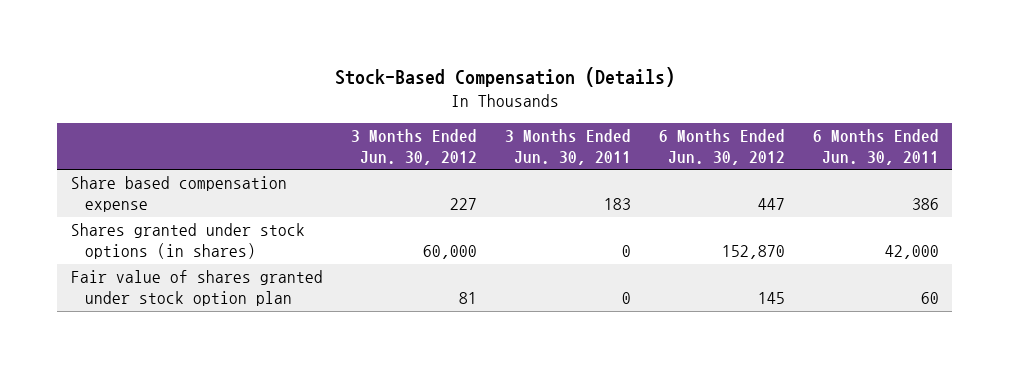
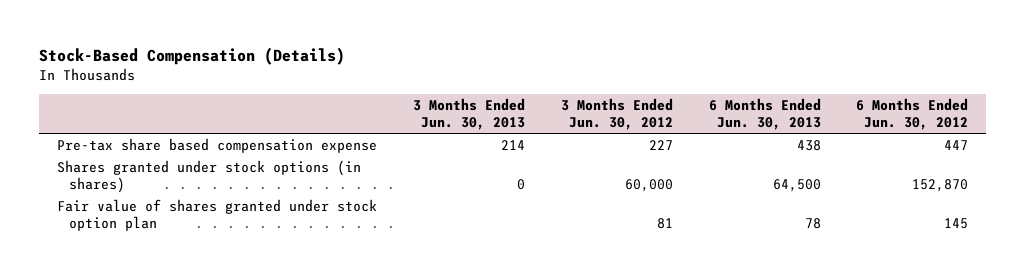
[504,128,631,165] 3 Months Ended Jun. 30, 2011 -> none
[812,128,939,165] 6 Months Ended Jun. 30, 2011 -> none
none -> [413,97,526,130] 3 Months Ended Jun. 30, 2013
none -> [708,97,821,130] 6 Months Ended Jun. 30, 2013
[71,176,288,213] Share based compensation expense -> [57,138,378,154] Pre-tax share based compensation expense

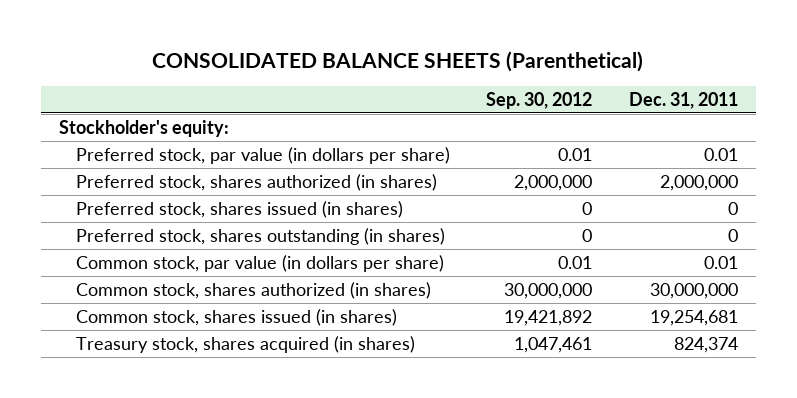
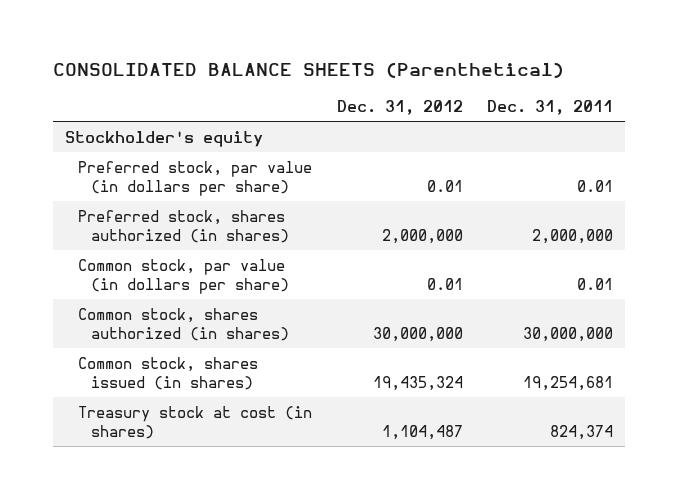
[486,91,593,109] Sep. 30, 2012 -> none
none -> [336,100,463,116] Dec. 31, 2012
[58,119,229,137] Stockholder's equity: -> [65,130,264,147] Stockholder's equity
[75,200,403,218] Preferred stock, shares issued (in shares) -> none
[75,227,445,245] Preferred stock, shares outstanding (in shares) -> none
[75,335,415,353] Treasury stock, shares acquired (in shares) -> [78,405,313,440] Treasury stock at cost (in shares)

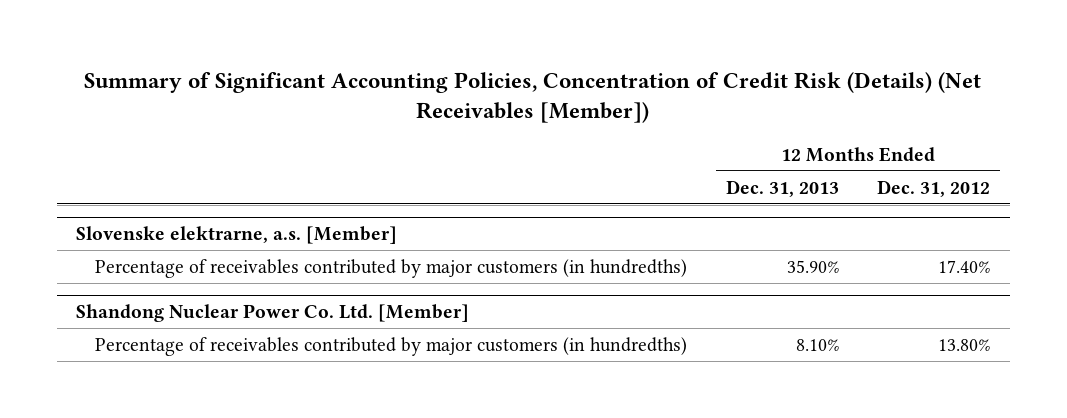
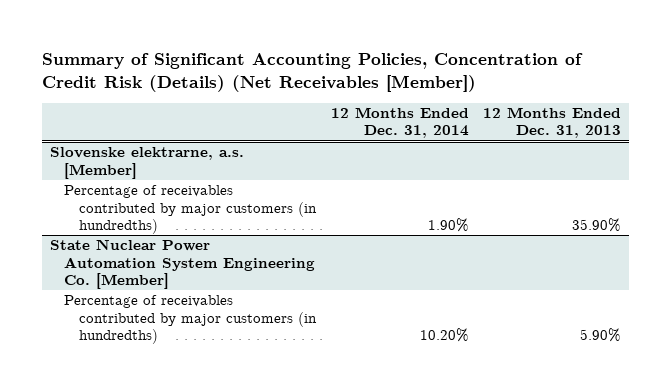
[877,179,991,197] Dec. 31, 2012 -> none
none -> [330,107,469,139] 12 Months Ended Dec. 31, 2014
[76,303,470,322] Shandong Nuclear Power Co. Ltd. [Member] -> none
none -> [49,239,316,289] State Nuclear Power Automation System Engineering Co. [Member]
[795,338,839,351] 8.10% -> [580,327,622,342] 5.90%

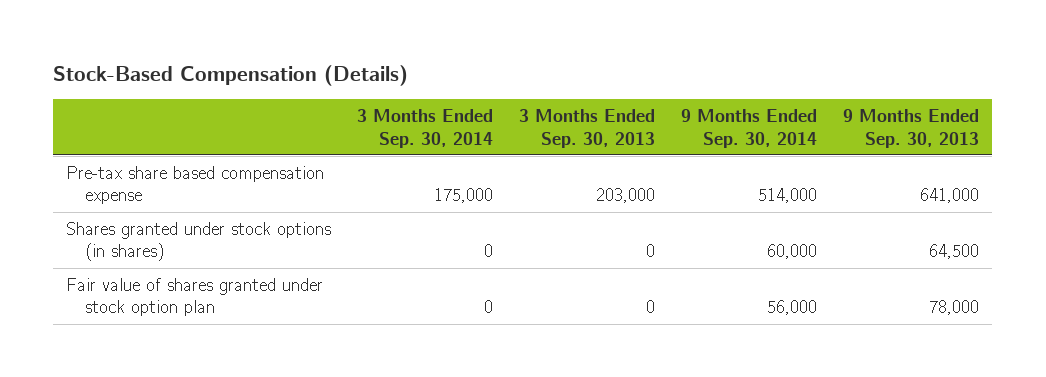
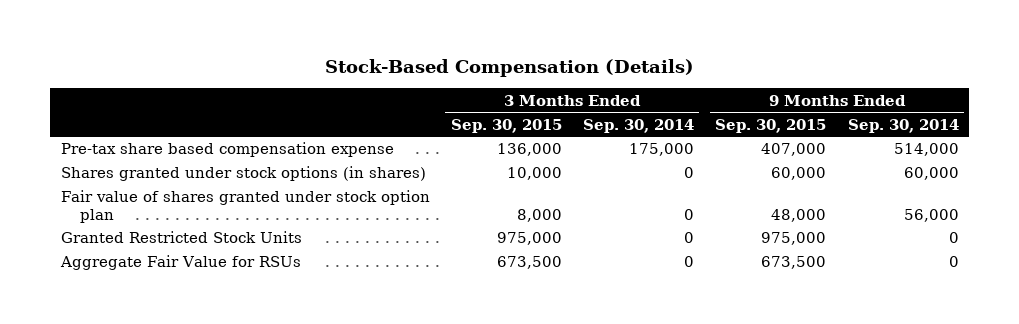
[519,108,656,148] 3 Months Ended Sep. 30, 2013 -> none
[843,108,980,148] 9 Months Ended Sep. 30, 2013 -> none
none -> [450,118,562,133] Sep. 30, 2015
none -> [715,118,827,133] Sep. 30, 2015
none -> [60,231,302,244] Granted Restricted Stock Units
none -> [59,255,301,271] Aggregate Fair Value for RSUs

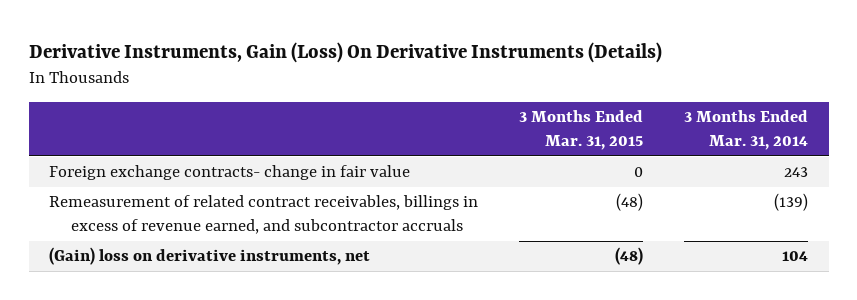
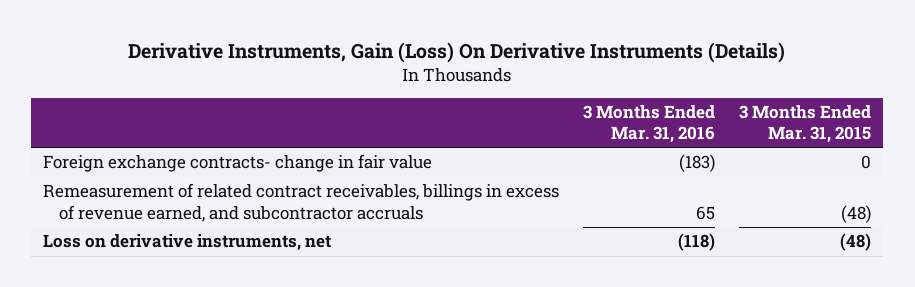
[684,110,809,150] 3 Months Ended Mar. 31, 2014 -> none
none -> [583,105,716,144] 3 Months Ended Mar. 31, 2016
[49,247,371,266] (Gain) loss on derivative instruments, net -> [43,234,332,252] Loss on derivative instruments, net

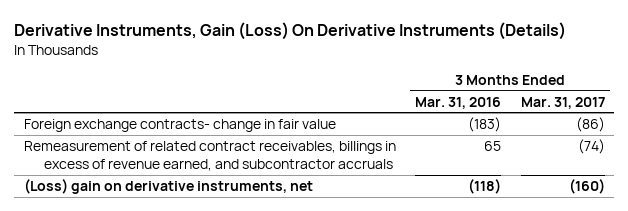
[739,105,872,144] 3 Months Ended Mar. 31, 2015 -> none
none -> [520,96,605,109] Mar. 31, 2017
[43,234,332,252] Loss on derivative instruments, net -> [23,179,313,195] (Loss) gain on derivative instruments, net

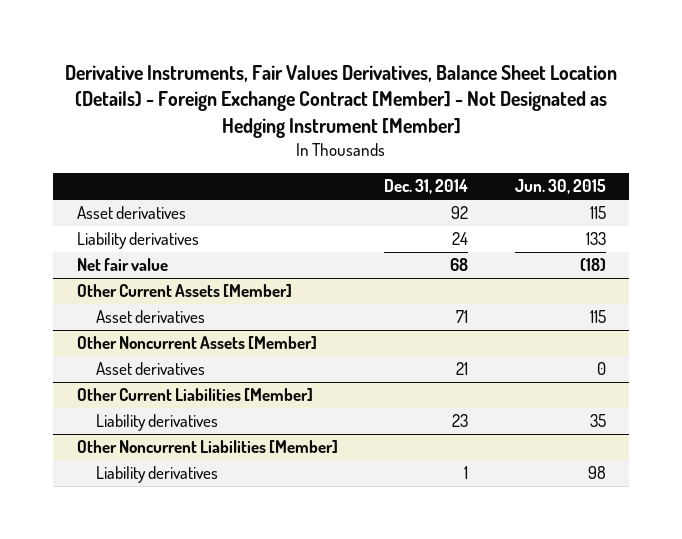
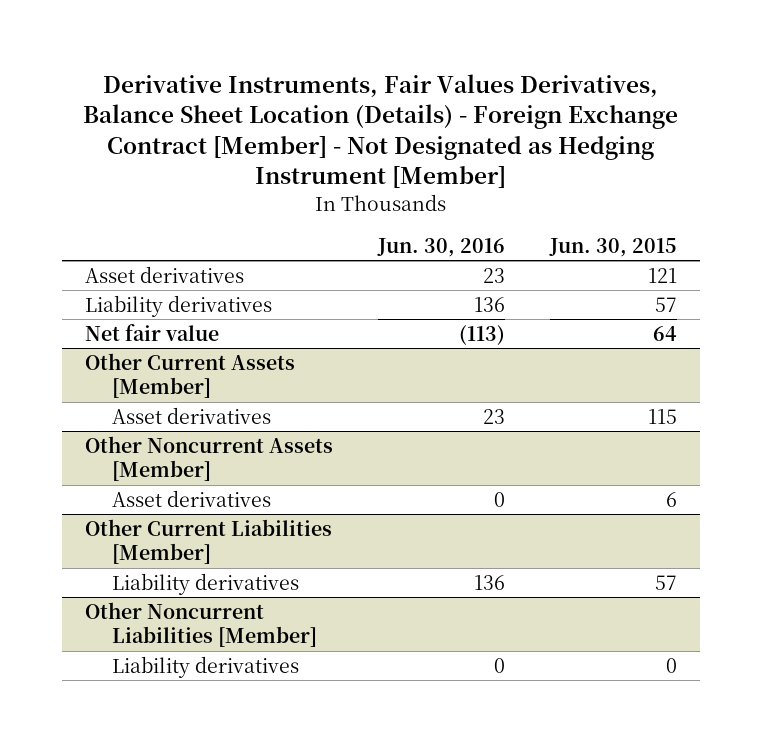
[384,179,469,195] Dec. 31, 2014 -> none
none -> [376,237,505,257] Jun. 30, 2016
[589,206,606,220] 115 -> [648,267,678,283] 121
[585,232,606,246] 133 -> [655,296,678,312] 57
[579,258,606,272] (18) -> [653,325,678,341] 64
[596,362,606,376] 0 -> [666,491,678,507] 6
[589,414,606,428] 35 -> [655,574,678,590] 57
[587,466,606,480] 98 -> [666,657,678,673] 0

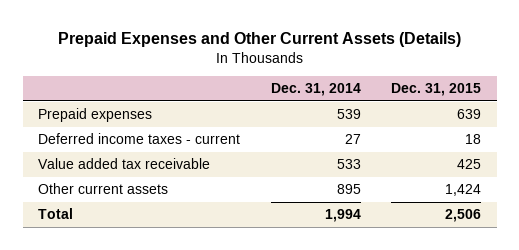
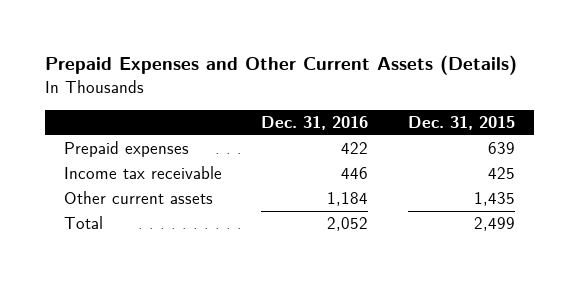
[270,83,361,97] Dec. 31, 2014 -> none
none -> [261,116,369,131] Dec. 31, 2016
[37,133,240,145] Deferred income taxes - current -> none
[37,158,210,170] Value added tax receivable -> [64,166,223,180] Income tax receivable
[445,184,482,197] 1,424 -> [473,192,515,207] 1,435
[445,209,482,223] 2,506 -> [473,217,515,232] 2,499

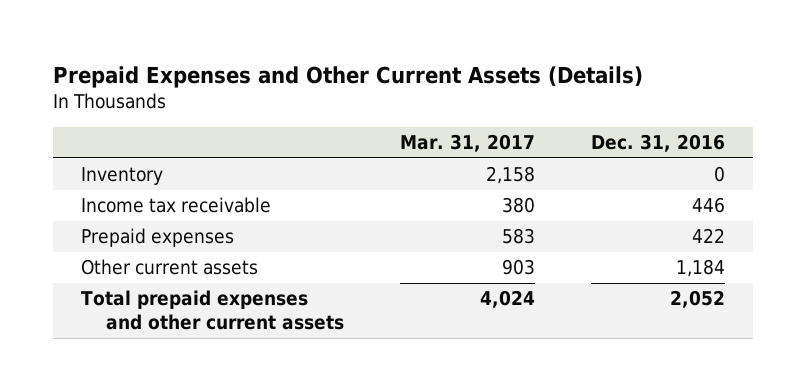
[407,116,515,131] Dec. 31, 2015 -> none
none -> [399,134,535,153] Mar. 31, 2017
none -> [81,167,164,186] Inventory
[64,141,190,158] Prepaid expenses -> [81,228,235,248] Prepaid expenses
[64,216,104,230] Total -> [81,290,344,331] Total prepaid expenses and other current assets

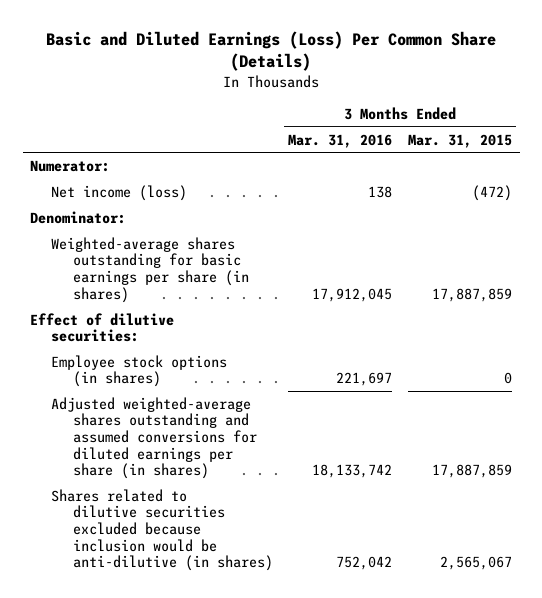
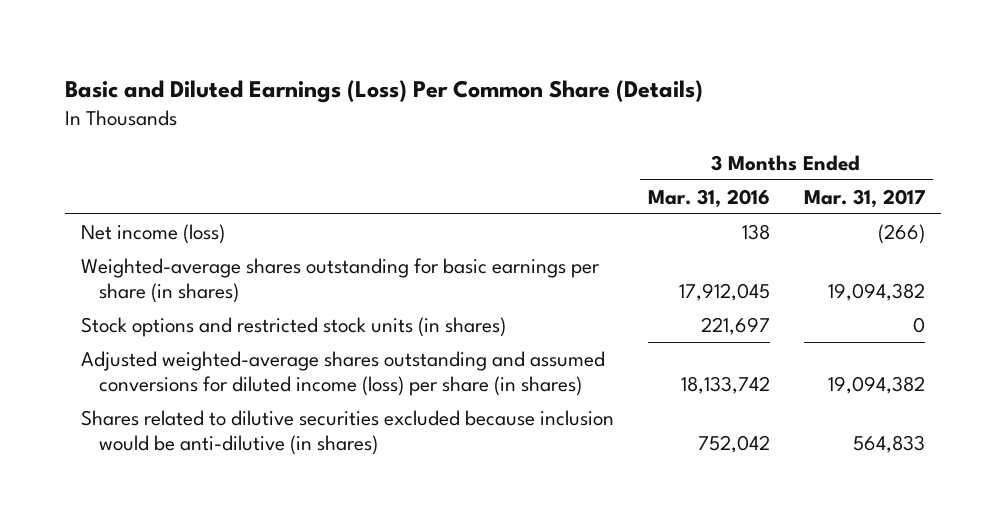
[407,133,512,148] Mar. 31, 2015 -> none
none -> [803,188,925,208] Mar. 31, 2017
[30,159,111,172] Numerator: -> none
[30,210,127,224] Denominator: -> none
[30,312,175,343] Effect of dilutive securities: -> none
[51,354,228,388] Employee stock options (in shares) -> [81,316,507,337] Stock options and restricted stock units (in shares)
[51,396,257,480] Adjusted weighted-average shares outstanding and assumed conversions for diluted earnings per share (in shares) -> [81,350,606,396] Adjusted weighted-average shares outstanding and assumed conversions for diluted income (loss) per share (in shares)

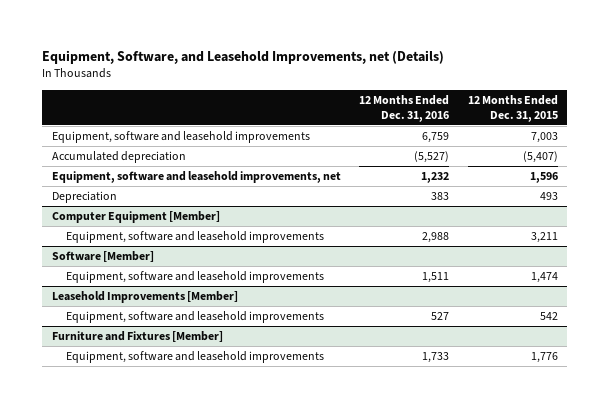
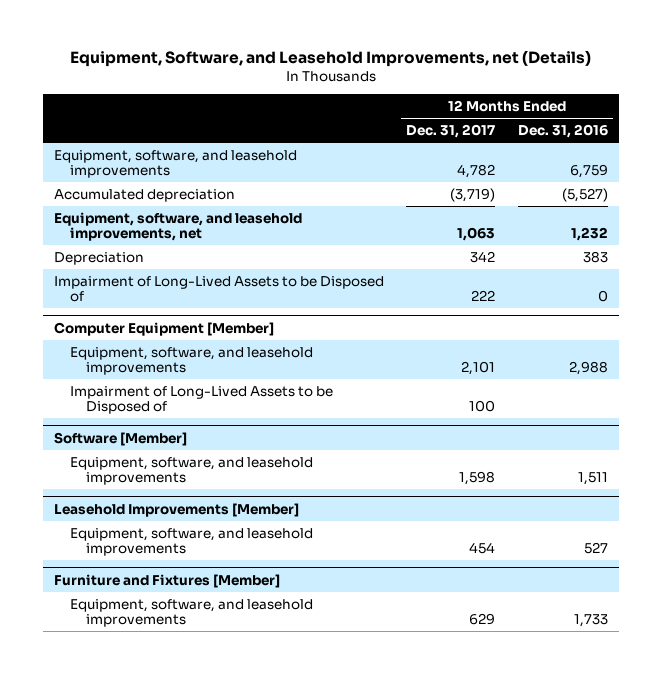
[467,94,558,122] 12 Months Ended Dec. 31, 2015 -> none
none -> [406,123,496,138] Dec. 31, 2017
[51,130,310,143] Equipment, software and leasehold improvements -> [53,149,297,179] Equipment, software, and leasehold improvements
[51,170,341,183] Equipment, software and leasehold improvements, net -> [53,211,302,242] Equipment, software, and leasehold improvements, net
none -> [53,275,384,303] Impairment of Long-Lived Assets to be Disposed of
[66,230,325,243] Equipment, software and leasehold improvements -> [69,346,313,376] Equipment, software, and leasehold improvements
none -> [69,385,333,415] Impairment of Long-Lived Assets to be Disposed of
[66,270,325,283] Equipment, software and leasehold improvements -> [69,456,313,486] Equipment, software, and leasehold improvements
[66,310,325,323] Equipment, software and leasehold improvements -> [69,527,313,557] Equipment, software, and leasehold improvements
[66,350,325,363] Equipment, software and leasehold improvements -> [69,598,313,628] Equipment, software, and leasehold improvements

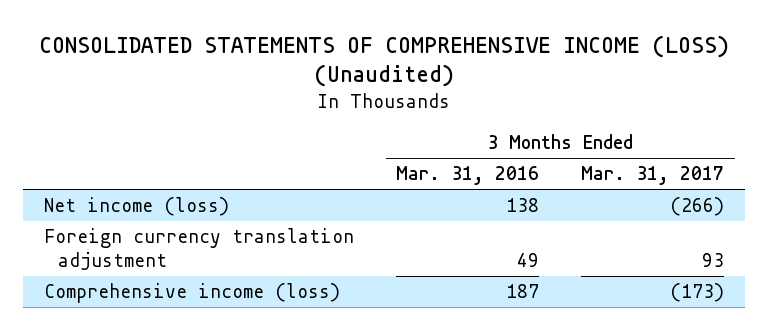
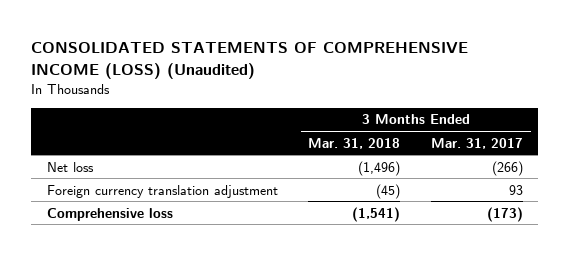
[396,166,540,186] Mar. 31, 2016 -> none
none -> [308,137,401,149] Mar. 31, 2018
[44,197,230,217] Net income (loss) -> [46,161,94,172] Net loss
[44,283,341,304] Comprehensive income (loss) -> [46,207,173,221] Comprehensive loss

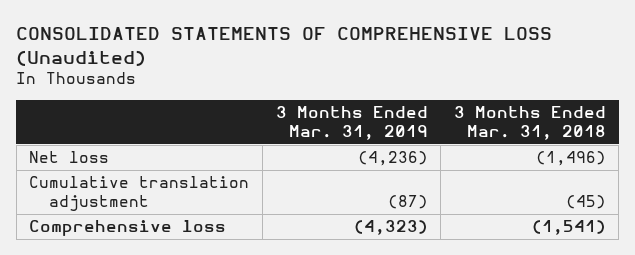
[31,42,469,79] CONSOLIDATED STATEMENTS OF COMPREHENSIVE INCOME (LOSS) (Unaudited) -> [16,26,553,66] CONSOLIDATED STATEMENTS OF COMPREHENSIVE LOSS (Unaudited)
[430,137,523,149] Mar. 31, 2017 -> none
none -> [275,105,428,140] 3 Months Ended Mar. 31, 2019
[46,184,278,198] Foreign currency translation adjustment -> [29,176,250,212] Cumulative translation adjustment

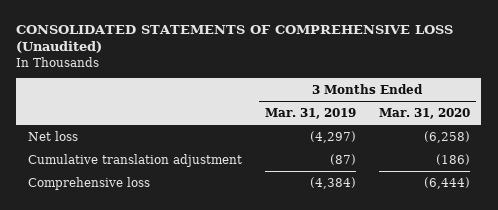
[453,105,606,140] 3 Months Ended Mar. 31, 2018 -> none
none -> [378,107,470,119] Mar. 31, 2020
[357,151,428,167] (4,236) -> [309,130,356,143] (4,297)
[353,220,428,236] (4,323) -> [309,176,356,189] (4,384)

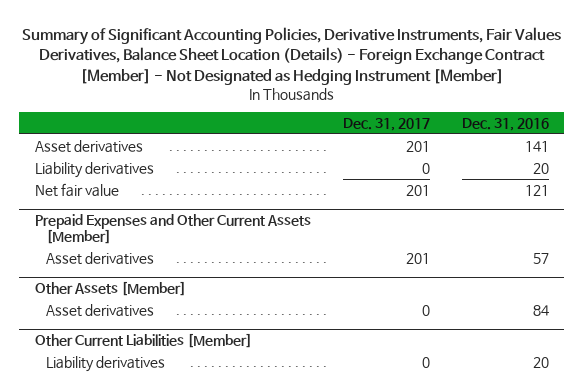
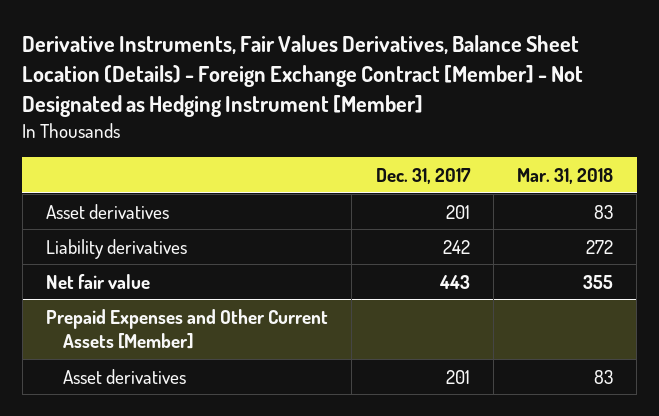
[21,26,561,85] Summary of Significant Accounting Policies, Derivative Instruments, Fair Values Derivatives, Balance Sheet Location (Details) - Foreign Exchange Contract [Member] - Not Designated as Hedging Instrument [Member] -> [22,35,584,117] Derivative Instruments, Fair Values Derivatives, Balance Sheet Location (Details) - Foreign Exchange Contract [Member] - Not Designated as Hedging Instrument [Member]
[461,117,549,131] Dec. 31, 2016 -> none
none -> [517,167,614,184] Mar. 31, 2018
[421,162,430,174] 0 -> [442,239,470,254] 242
[405,184,430,196] 201 -> [438,274,470,289] 443
[35,280,187,296] Other Assets [Member] -> none
[45,303,154,317] Asset derivatives -> none
[35,332,253,348] Other Current Liabilities [Member] -> none
[45,355,165,372] Liability derivatives -> none

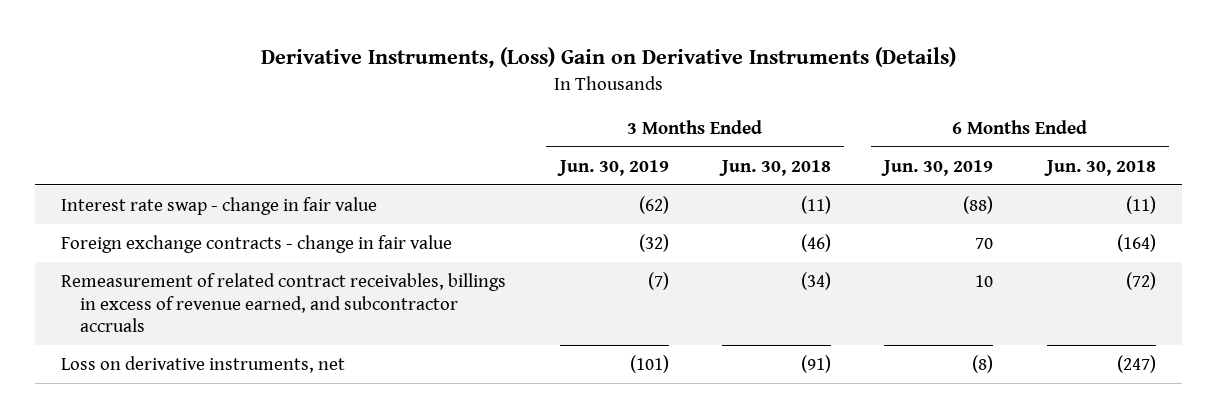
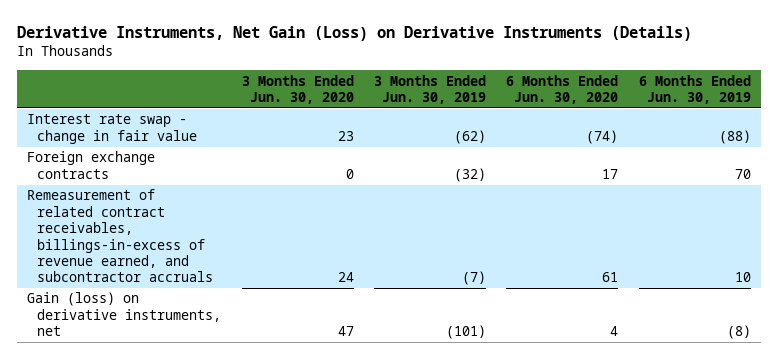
[260,47,956,69] Derivative Instruments, (Loss) Gain on Derivative Instruments (Details) -> [17,26,693,42] Derivative Instruments, Net Gain (Loss) on Derivative Instruments (Details)
[719,159,832,176] Jun. 30, 2018 -> none
[1043,159,1156,176] Jun. 30, 2018 -> none
none -> [241,74,354,104] 3 Months Ended Jun. 30, 2020
none -> [506,74,619,104] 6 Months Ended Jun. 30, 2020
[61,234,453,253] Foreign exchange contracts - change in fair value -> [27,151,156,179] Foreign exchange contracts
[61,272,507,333] Remeasurement of related contract receivables, billings in excess of revenue earned, and subcontractor accruals -> [27,189,214,283] Remeasurement of related contract receivables, billings-in-excess of revenue earned, and subcontractor accruals
[61,355,346,373] Loss on derivative instruments, net -> [27,292,222,337] Gain (loss) on derivative instruments, net

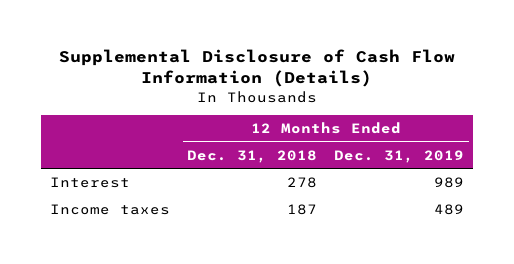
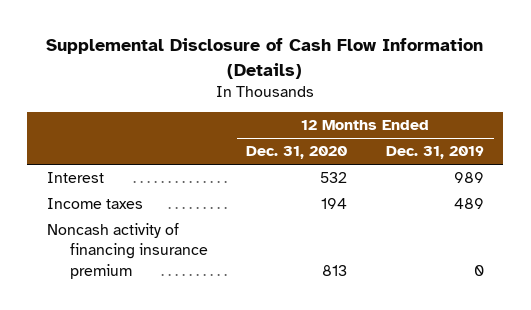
[187,149,318,163] Dec. 31, 2018 -> none
none -> [246,146,348,160] Dec. 31, 2020
none -> [46,223,208,279] Noncash activity of financing insurance premium

